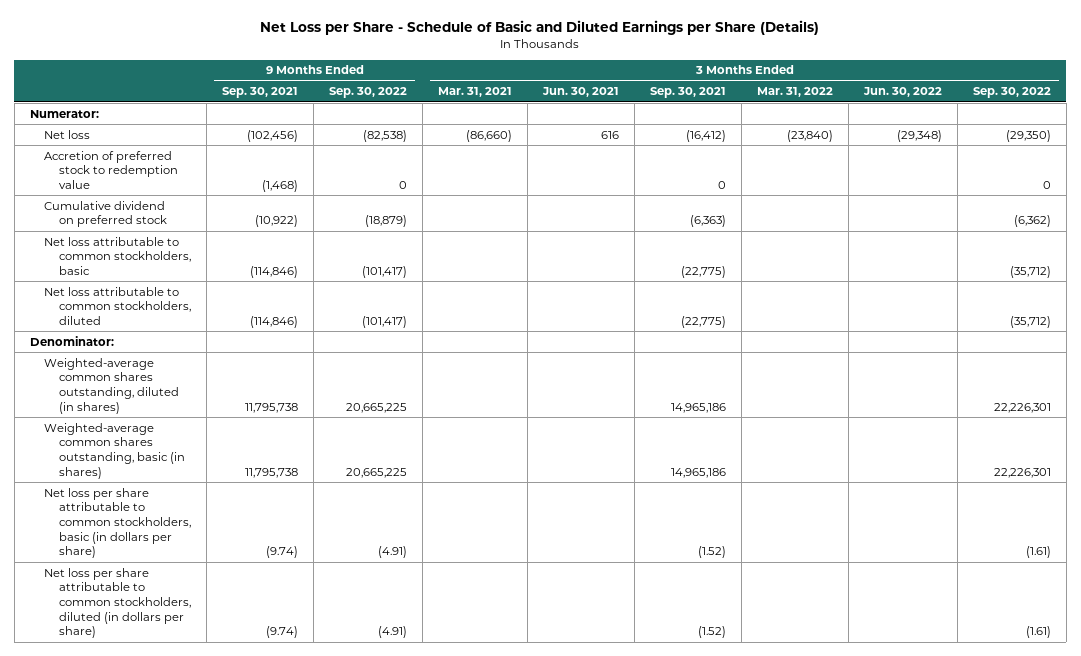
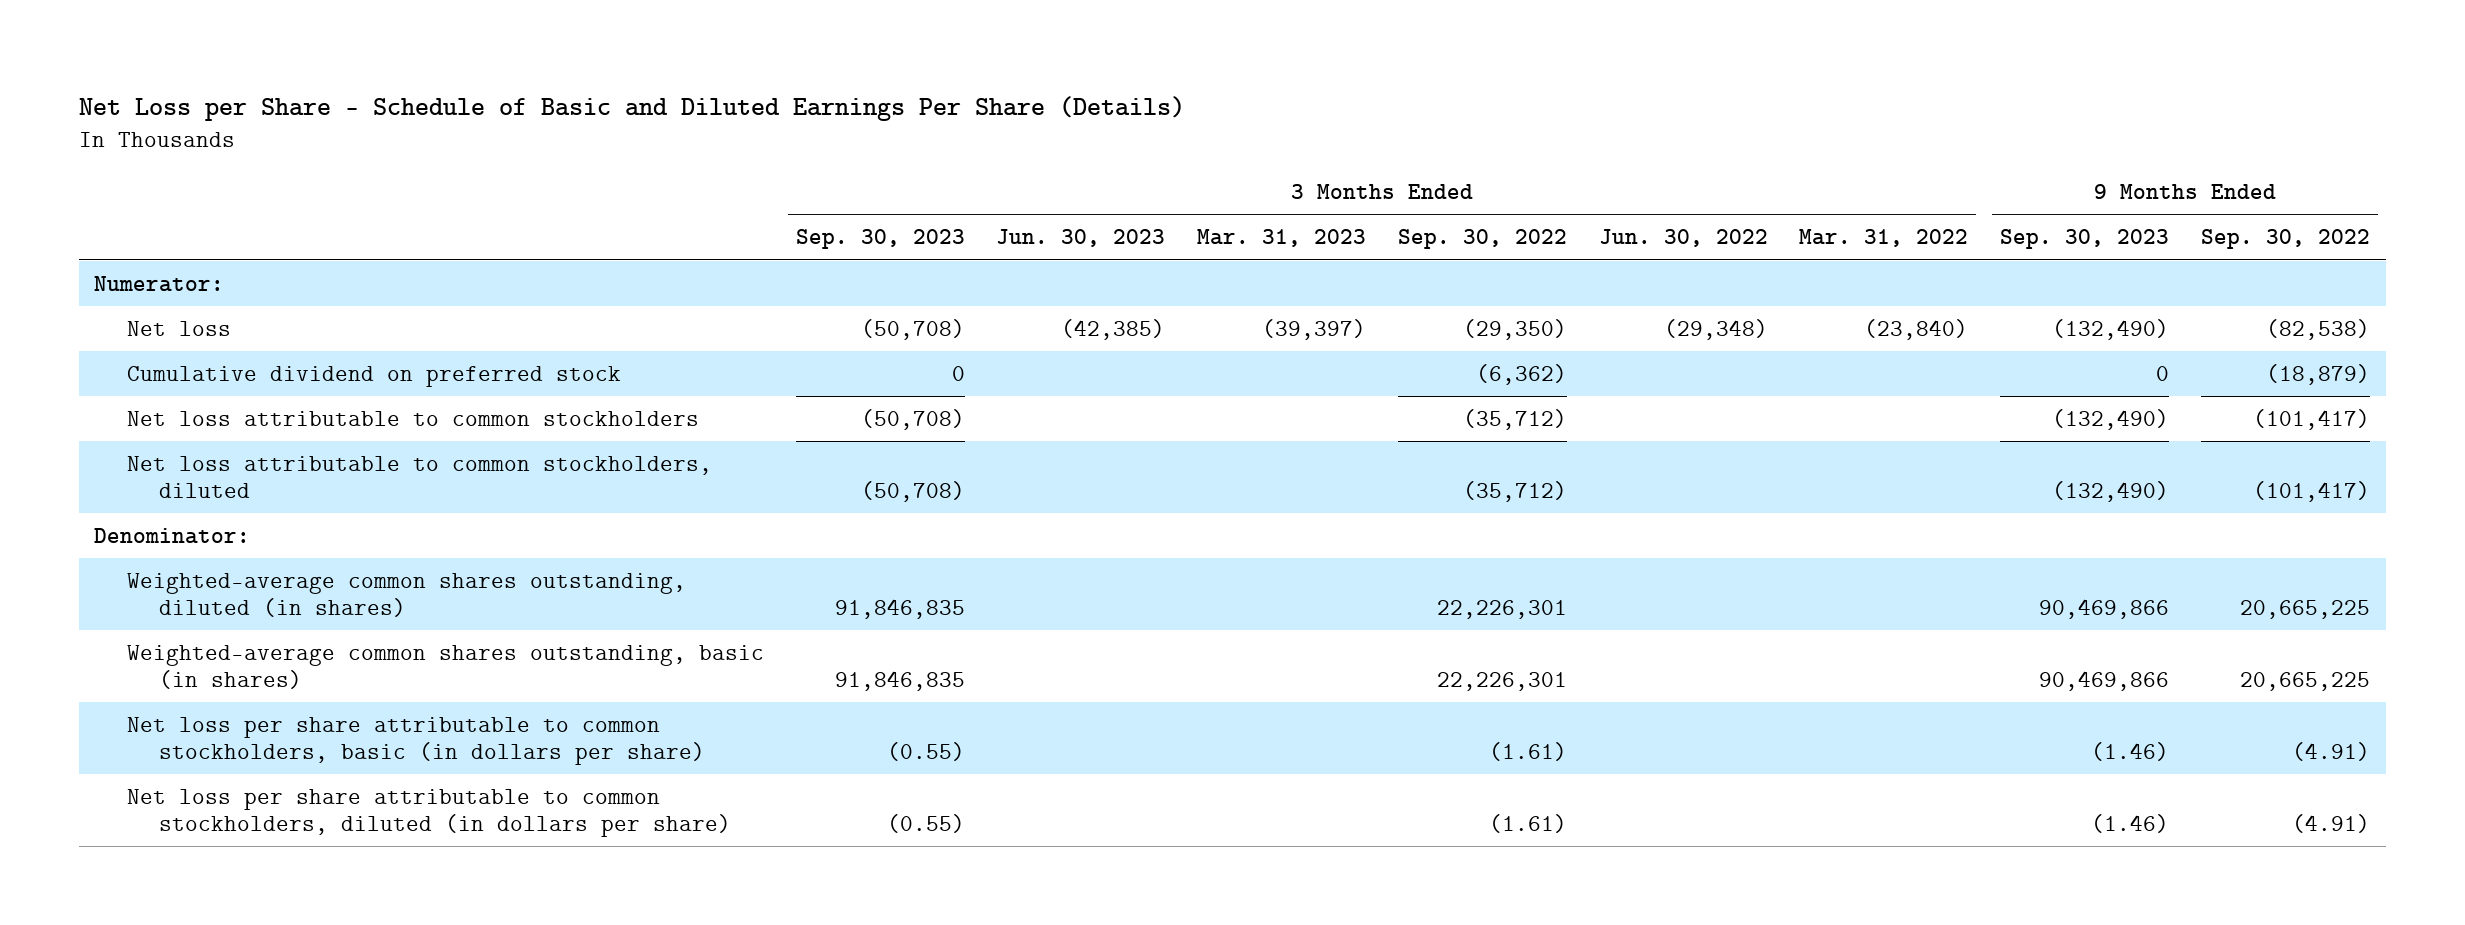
[260,20,820,36] Net Loss per Share - Schedule of Basic and Diluted Earnings per Share (Details) -> [78,95,1185,121] Net Loss per Share - Schedule of Basic and Diluted Earnings Per Share (Details)
[222,87,299,99] Sep. 30, 2021 -> none
[438,87,513,98] Mar. 31, 2021 -> none
[542,87,620,98] Jun. 30, 2021 -> none
[650,87,727,99] Sep. 30, 2021 -> none
none -> [795,229,965,250] Sep. 30, 2023
none -> [996,229,1166,248] Jun. 30, 2023
none -> [1197,229,1367,248] Mar. 31, 2023
none -> [2000,229,2170,250] Sep. 30, 2023
[44,150,179,189] Accretion of preferred stock to redemption value -> none
[44,236,192,275] Net loss attributable to common stockholders, basic -> [126,410,699,426] Net loss attributable to common stockholders

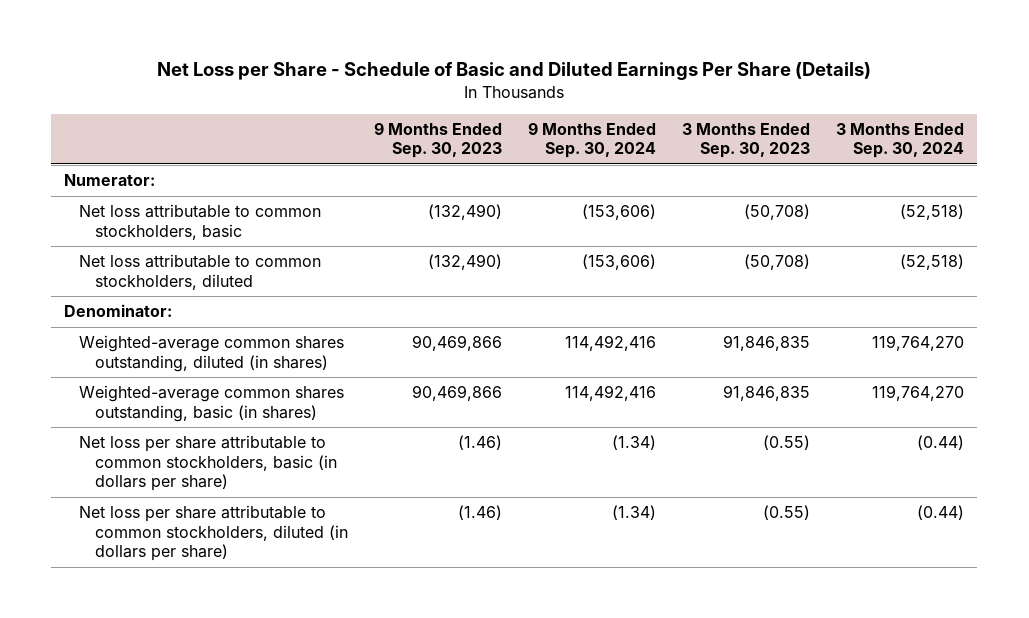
[996,229,1166,248] Jun. 30, 2023 -> none
[1197,229,1367,248] Mar. 31, 2023 -> none
[1397,229,1567,250] Sep. 30, 2022 -> none
[1598,229,1768,248] Jun. 30, 2022 -> none
[1799,229,1969,248] Mar. 31, 2022 -> none
[2201,229,2371,250] Sep. 30, 2022 -> none
none -> [528,121,657,159] 9 Months Ended Sep. 30, 2024
none -> [836,122,965,159] 3 Months Ended Sep. 30, 2024
[126,320,231,336] Net loss -> none
[126,365,621,387] Cumulative dividend on preferred stock -> none
[126,410,699,426] Net loss attributable to common stockholders -> [79,204,322,240] Net loss attributable to common stockholders, basic

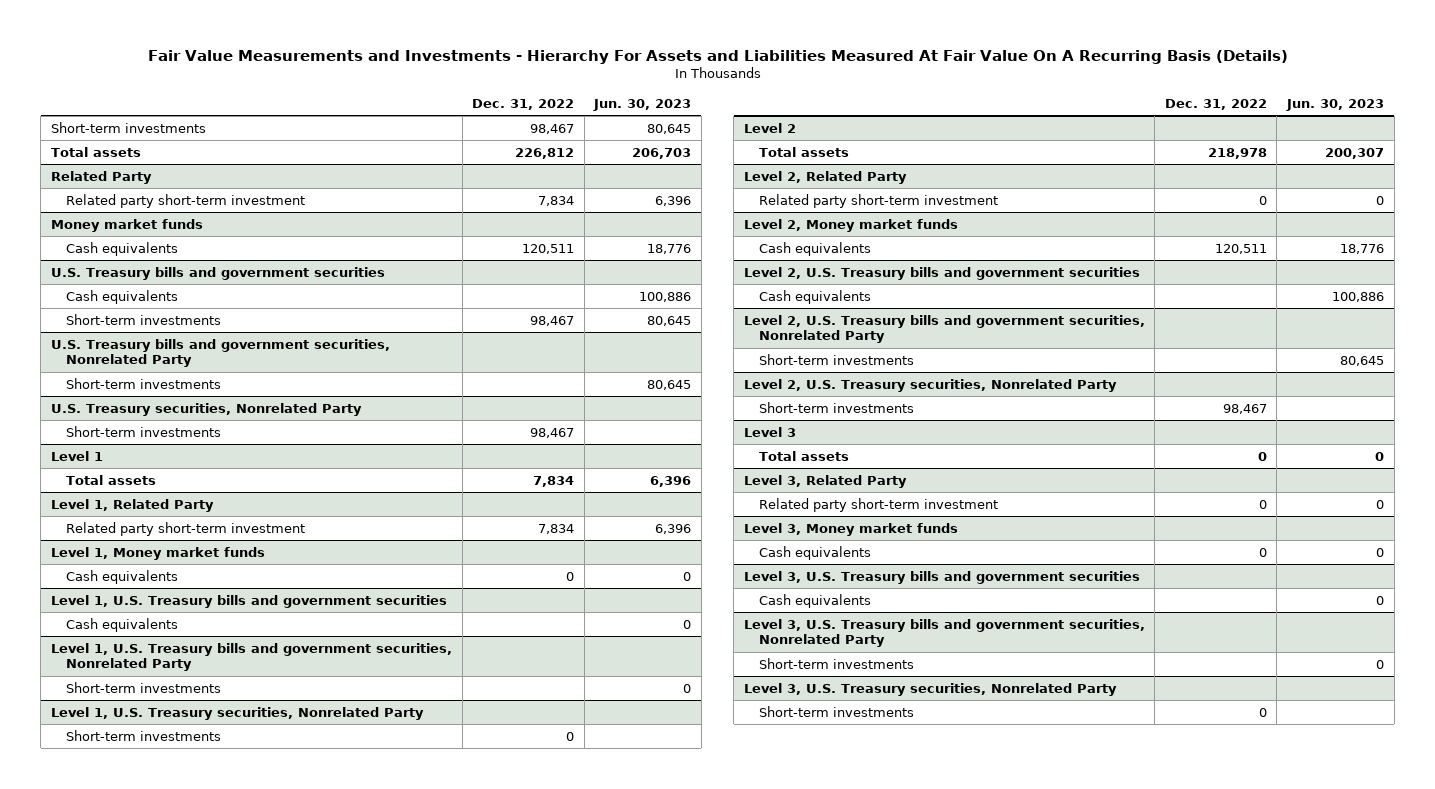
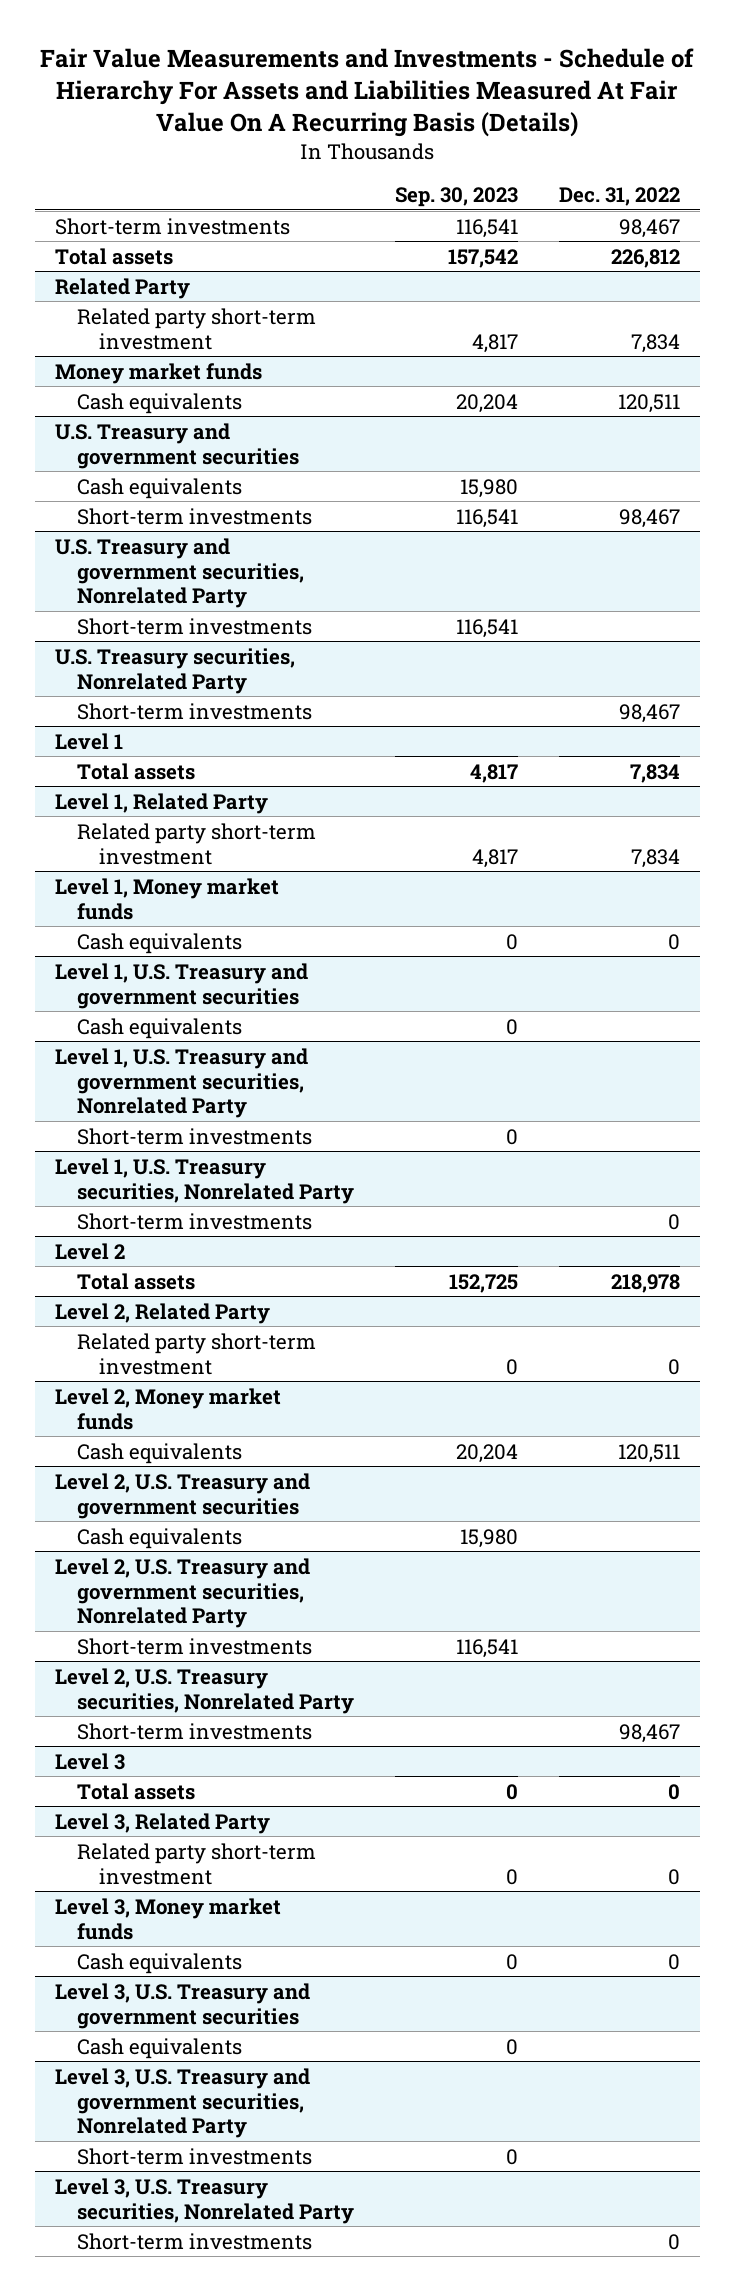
[147,49,1288,64] Fair Value Measurements and Investments - Hierarchy For Assets and Liabilities Measured At Fair Value On A Recurring Basis (Details) -> [40,47,695,138] Fair Value Measurements and Investments - Schedule of Hierarchy For Assets and Liabilities Measured At Fair Value On A Recurring Basis (Details)
[593,98,692,111] Jun. 30, 2023 -> none
none -> [394,187,518,208] Sep. 30, 2023
[51,266,386,280] U.S. Treasury bills and government securities -> [55,422,299,469] U.S. Treasury and government securities
[51,338,391,368] U.S. Treasury bills and government securities, Nonrelated Party -> [55,537,304,609] U.S. Treasury and government securities, Nonrelated Party
[51,594,448,608] Level 1, U.S. Treasury bills and government securities -> [55,962,309,1009] Level 1, U.S. Treasury and government securities
[51,642,453,672] Level 1, U.S. Treasury bills and government securities, Nonrelated Party -> [55,1047,309,1119] Level 1, U.S. Treasury and government securities, Nonrelated Party
[743,266,1140,280] Level 2, U.S. Treasury bills and government securities -> [55,1472,311,1519] Level 2, U.S. Treasury and government securities
[743,314,1145,344] Level 2, U.S. Treasury bills and government securities, Nonrelated Party -> [55,1557,311,1629] Level 2, U.S. Treasury and government securities, Nonrelated Party
[743,570,1140,584] Level 3, U.S. Treasury bills and government securities -> [55,1982,311,2029] Level 3, U.S. Treasury and government securities
[743,618,1145,648] Level 3, U.S. Treasury bills and government securities, Nonrelated Party -> [55,2067,311,2139] Level 3, U.S. Treasury and government securities, Nonrelated Party

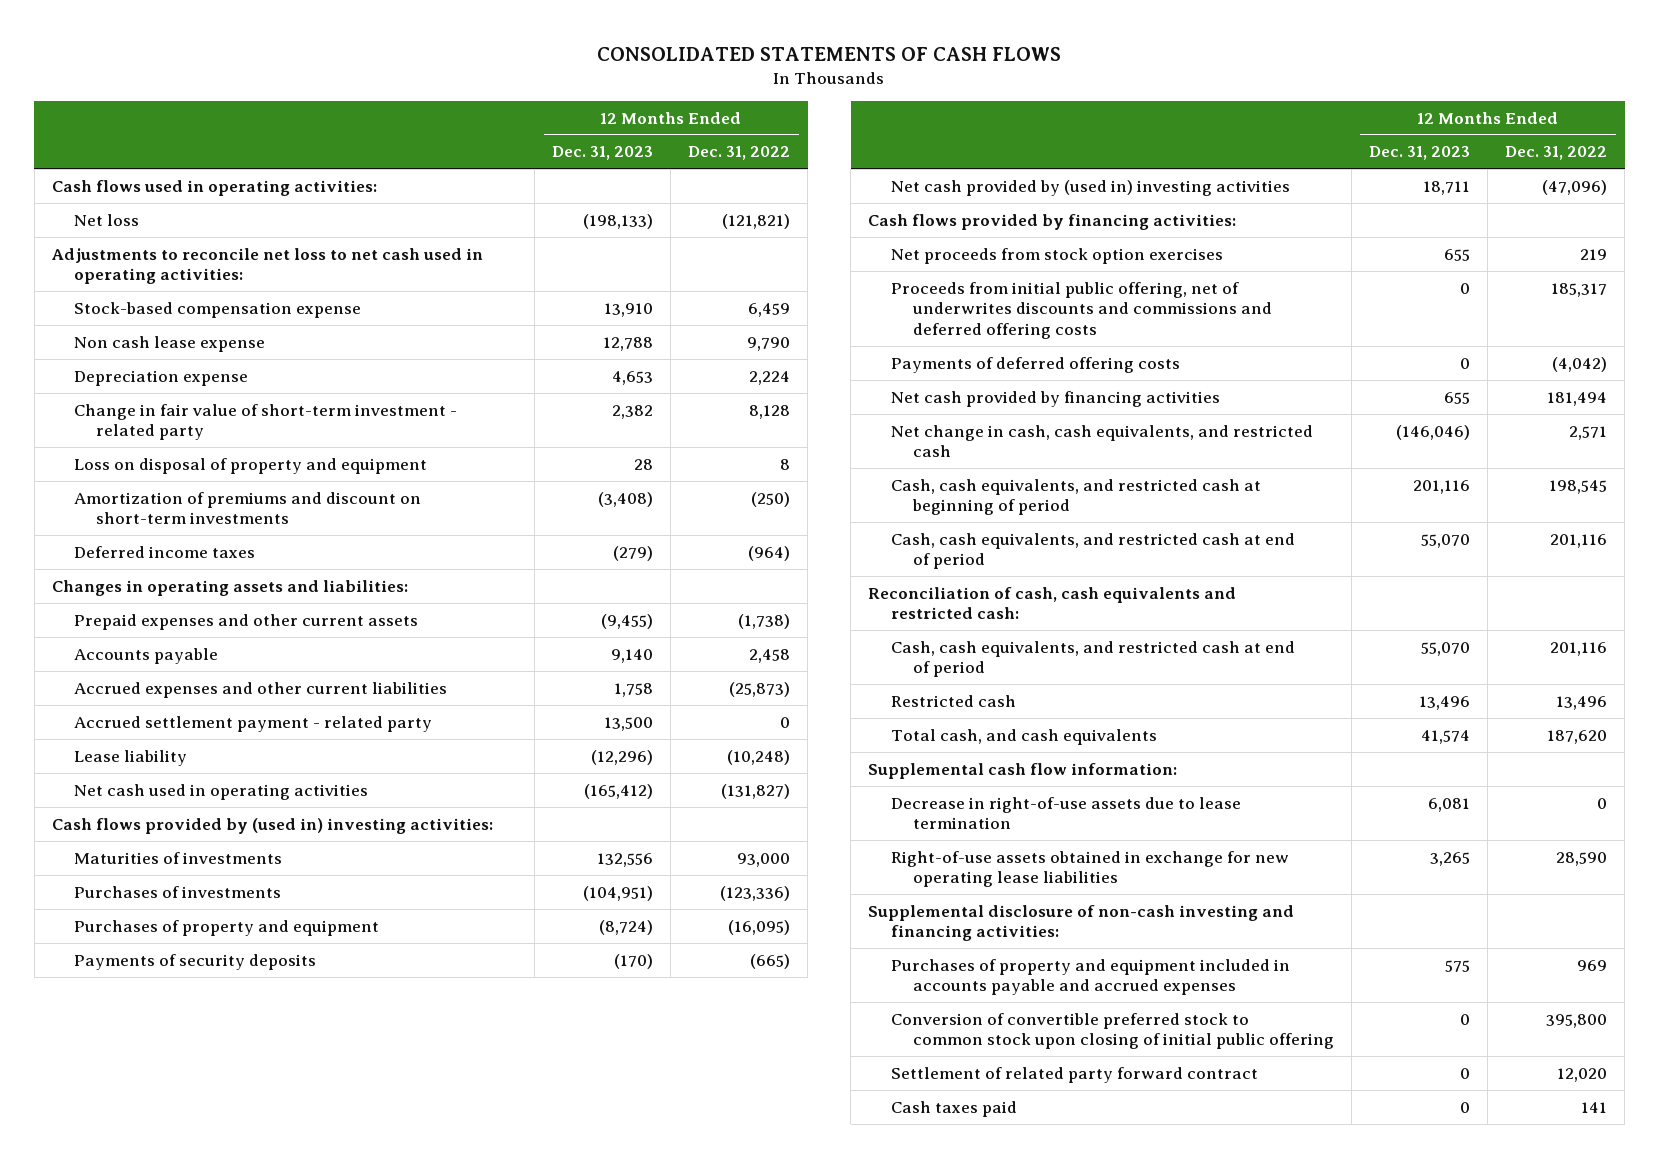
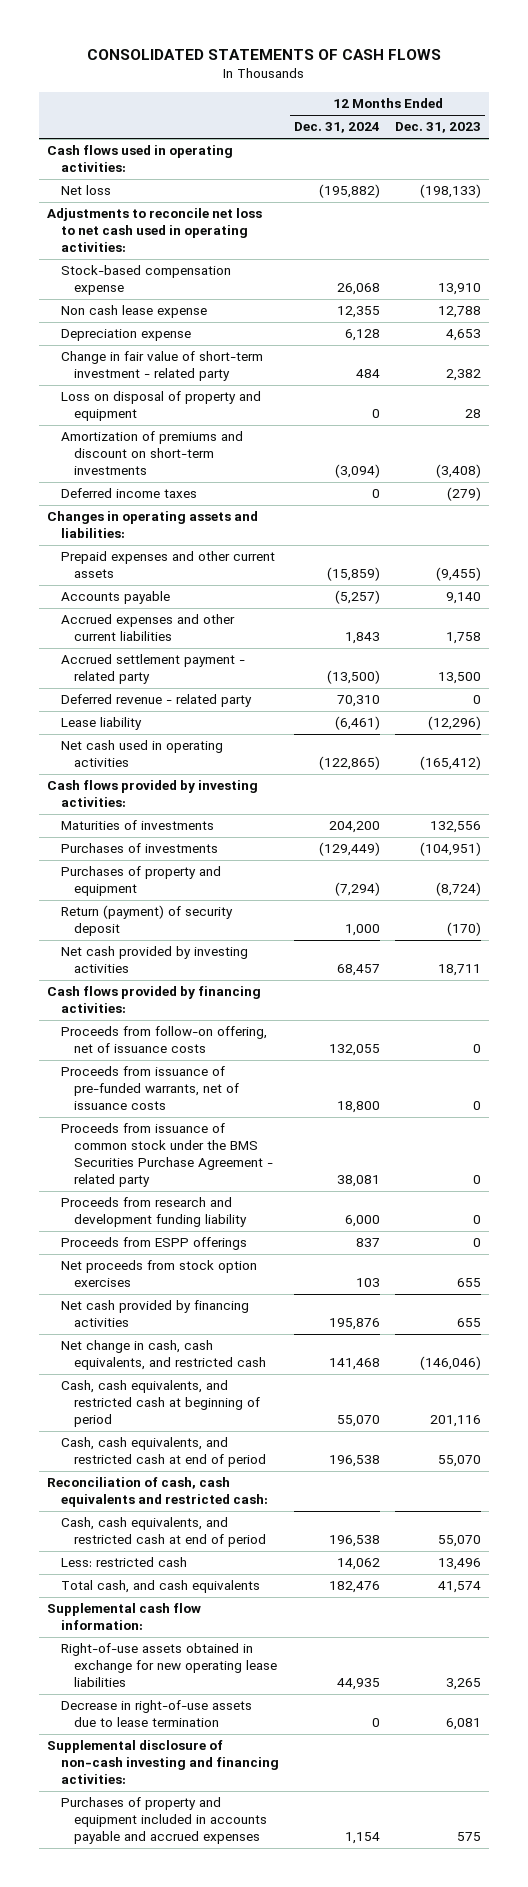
[688,146,791,161] Dec. 31, 2022 -> none
none -> [293,122,380,134] Dec. 31, 2024
none -> [60,694,252,708] Deferred revenue - related party
[51,817,493,834] Cash flows provided by (used in) investing activities: -> [47,780,259,808] Cash flows provided by investing activities:
[74,953,317,970] Payments of security deposits -> [60,905,233,937] Return (payment) of security deposit
[890,179,1290,196] Net cash provided by (used in) investing activities -> [60,946,248,974] Net cash provided by investing activities
none -> [60,1026,267,1054] Proceeds from follow-on offering, net of issuance costs
none -> [60,1066,240,1111] Proceeds from issuance of pre-funded warrants, net of issuance costs
none -> [60,1123,274,1188] Proceeds from issuance of common stock under the BMS Securities Purchase Agreement - related party
none -> [60,1197,248,1228] Proceeds from research and development funding liability
none -> [60,1237,247,1251] Proceeds from ESPP offerings
[890,281,1273,339] Proceeds from initial public offering, net of underwrites discounts and commissions and deferred offering costs -> none
[890,356,1180,373] Payments of deferred offering costs -> none
[890,694,1016,707] Restricted cash -> [60,1557,187,1568] Less: restricted cash
[890,796,1241,830] Decrease in right-of-use assets due to lease termination -> [60,1700,252,1728] Decrease in right-of-use assets due to lease termination
[890,1012,1335,1050] Conversion of convertible preferred stock to common stock upon closing of initial public offering -> none
[890,1066,1258,1083] Settlement of related party forward contract -> none
[890,1100,1017,1117] Cash taxes paid -> none

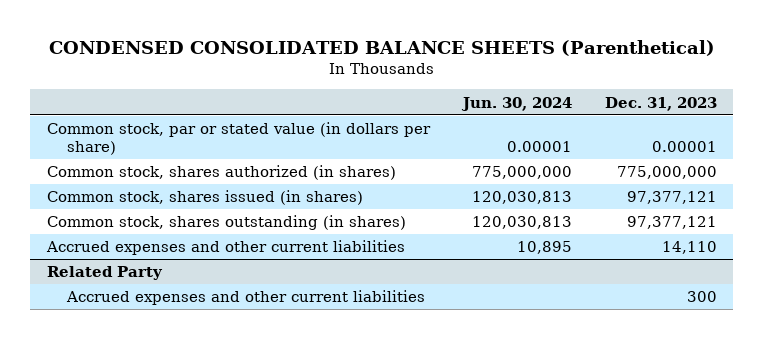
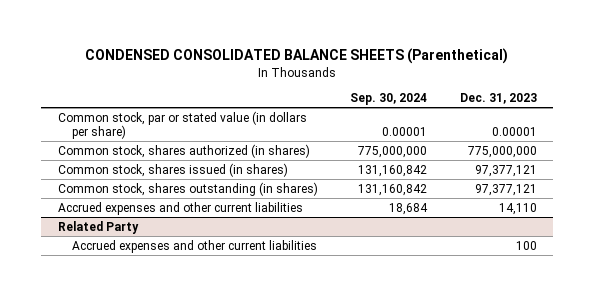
[460,96,572,111] Jun. 30, 2024 -> none
none -> [350,93,428,106] Sep. 30, 2024
[686,291,717,303] 300 -> [515,240,537,250] 100

